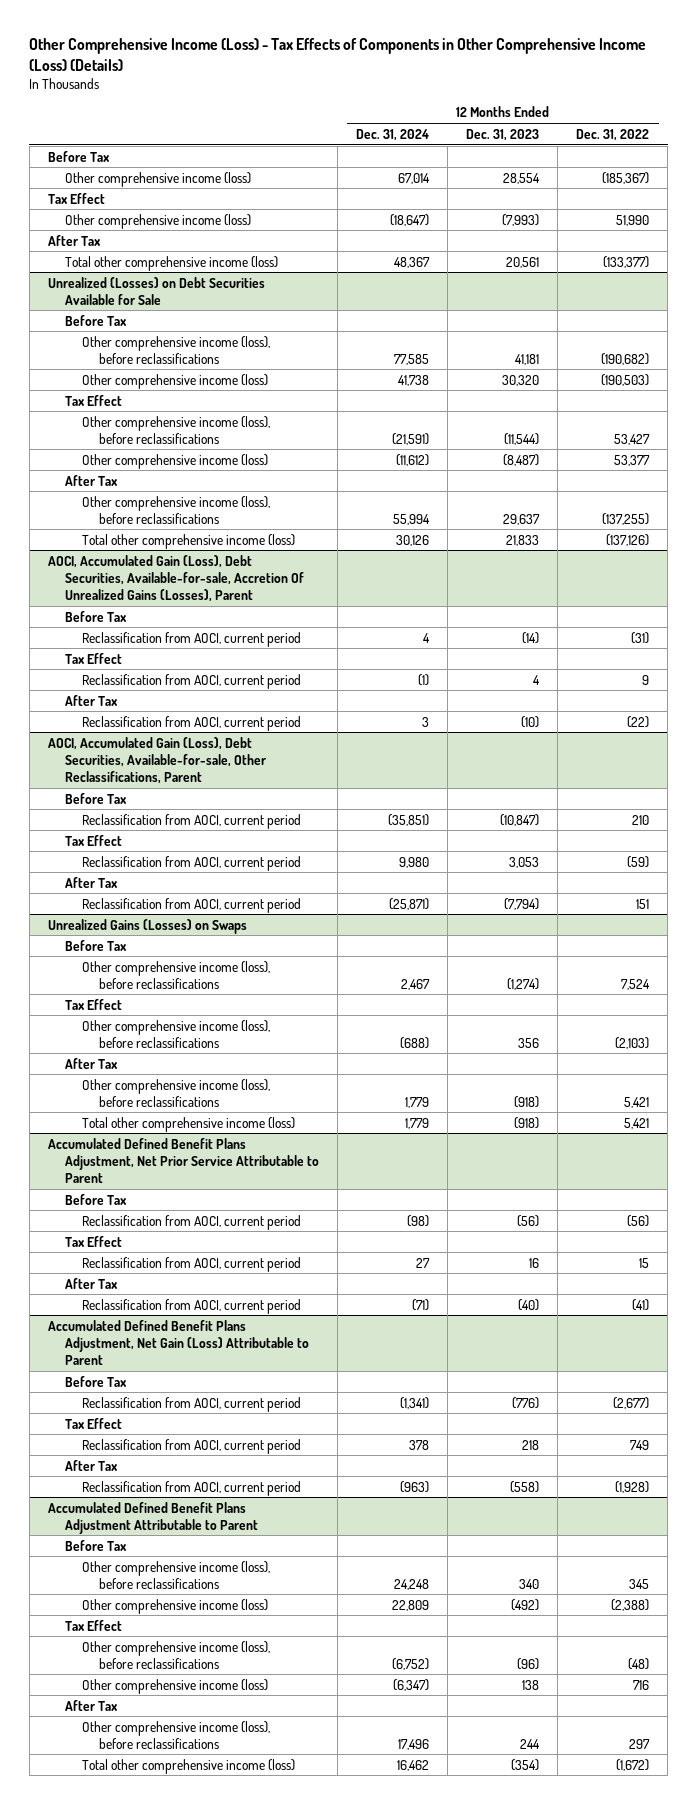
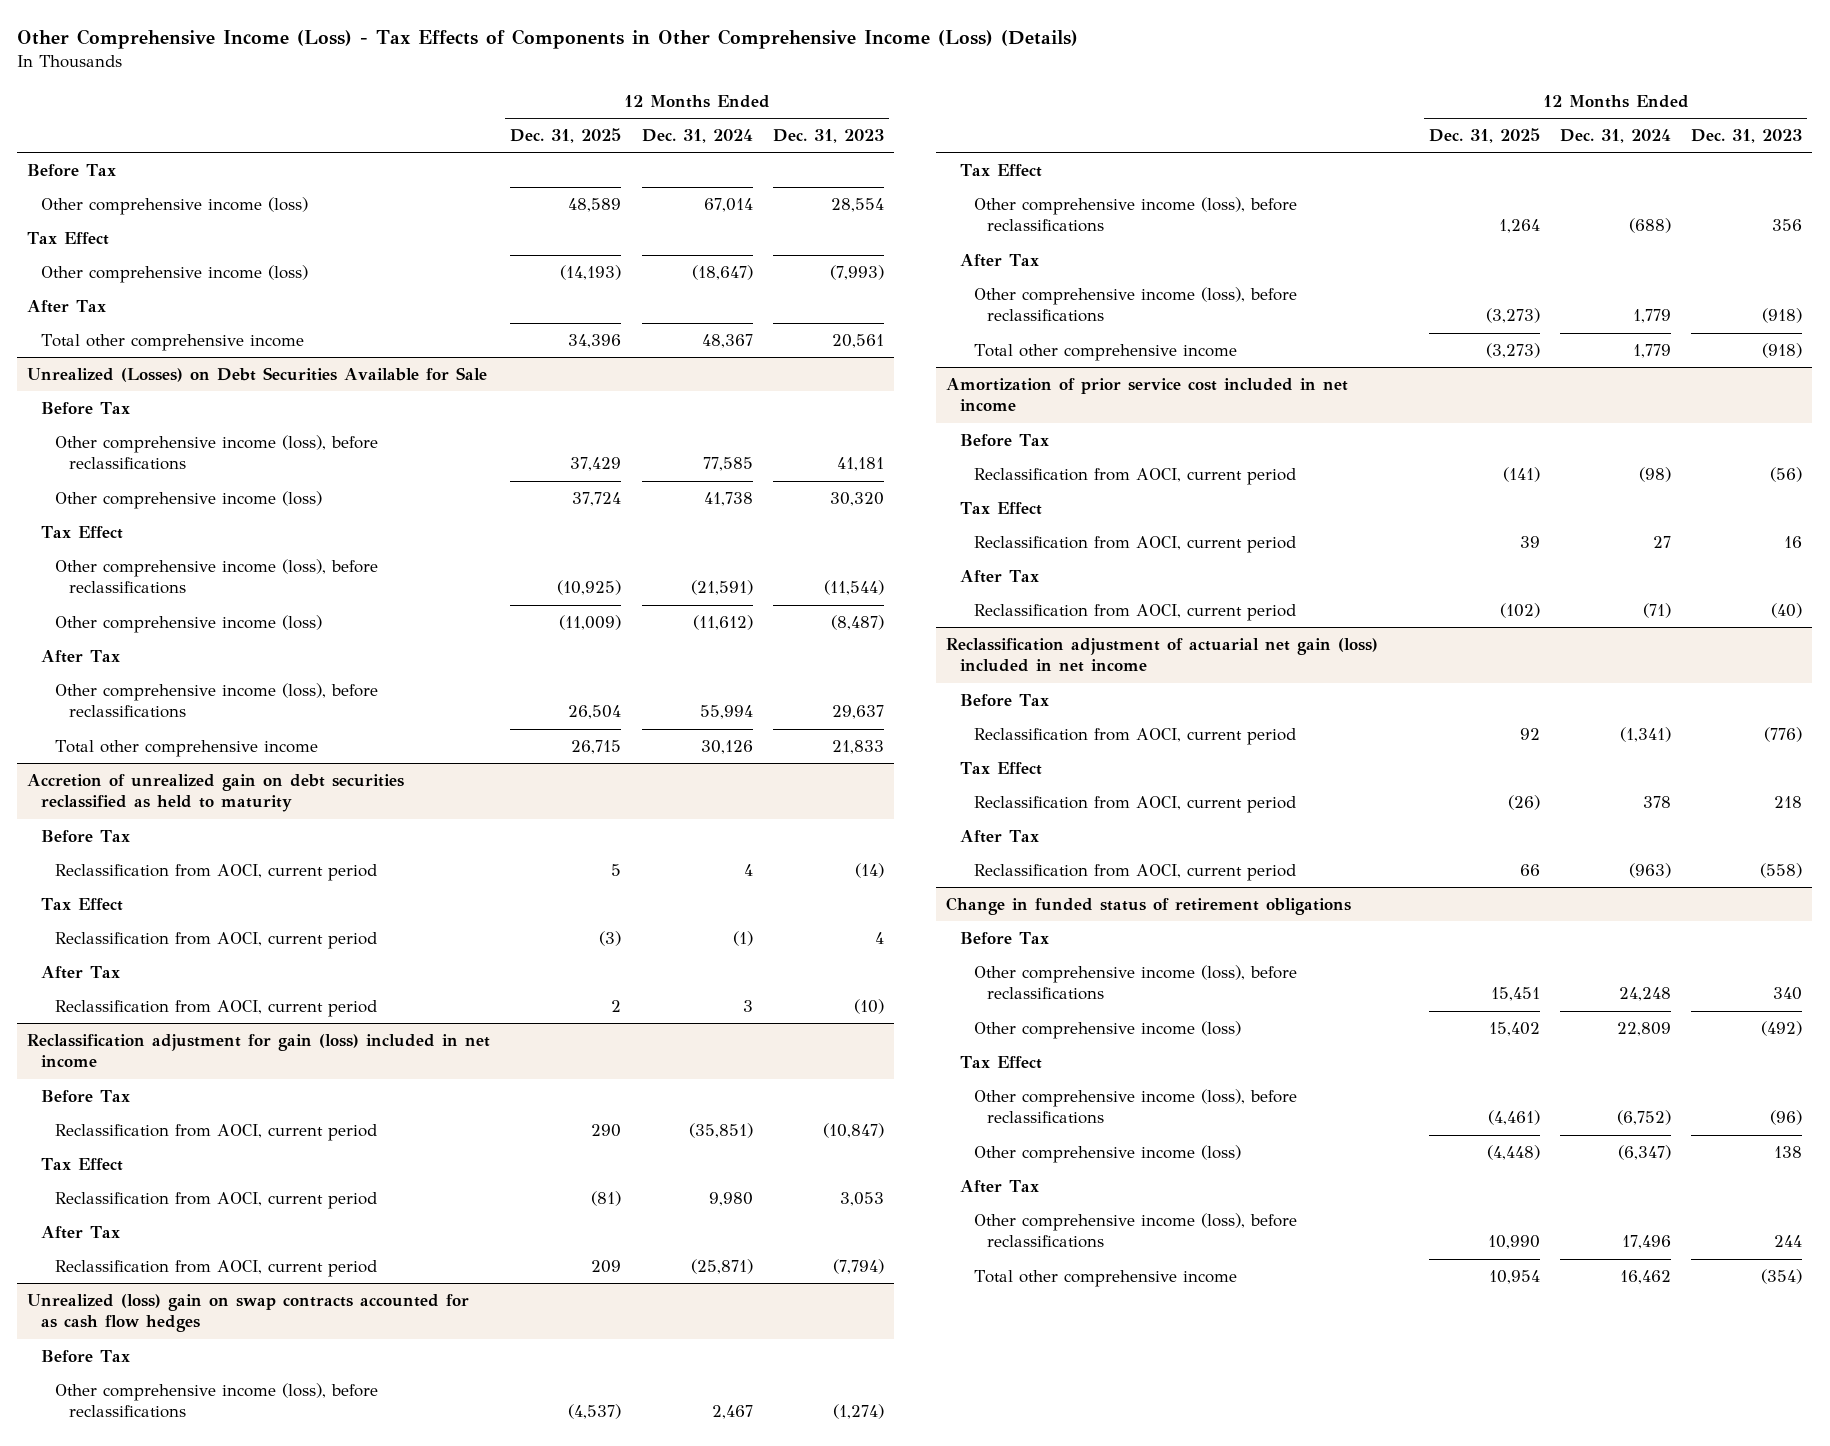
[576,128,650,141] Dec. 31, 2022 -> none
none -> [510,128,622,144] Dec. 31, 2025
[64,255,278,271] Total other comprehensive income (loss) -> [41,334,305,352] Total other comprehensive income
[82,533,296,549] Total other comprehensive income (loss) -> [54,740,318,758] Total other comprehensive income
[47,554,304,602] AOCI, Accumulated Gain (Loss), Debt Securities, Available-for-sale, Accretion Of Unrealized Gains (Losses), Parent -> [27,774,405,813] Accretion of unrealized gain on debt securities reclassified as held to maturity
[47,736,267,784] AOCI, Accumulated Gain (Loss), Debt Securities, Available-for-sale, Other Reclassifications, Parent -> [27,1034,491,1068] Reclassification adjustment for gain (loss) included in net income
[47,918,247,934] Unrealized Gains (Losses) on Swaps -> [27,1294,470,1333] Unrealized (loss) gain on swap contracts accounted for as cash flow hedges
[82,1116,296,1132] Total other comprehensive income (loss) -> [973,344,1237,362] Total other comprehensive income
[47,1137,319,1183] Accumulated Defined Benefit Plans Adjustment, Net Prior Service Attributable to Parent -> [946,378,1349,412] Amortization of prior service cost included in net income
[47,1319,309,1365] Accumulated Defined Benefit Plans Adjustment, Net Gain (Loss) Attributable to Parent -> [946,638,1379,673] Reclassification adjustment of actuarial net gain (loss) included in net income
[47,1501,258,1534] Accumulated Defined Benefit Plans Adjustment Attributable to Parent -> [946,897,1352,916] Change in funded status of retirement obligations
[82,1758,296,1774] Total other comprehensive income (loss) -> [973,1270,1237,1288] Total other comprehensive income

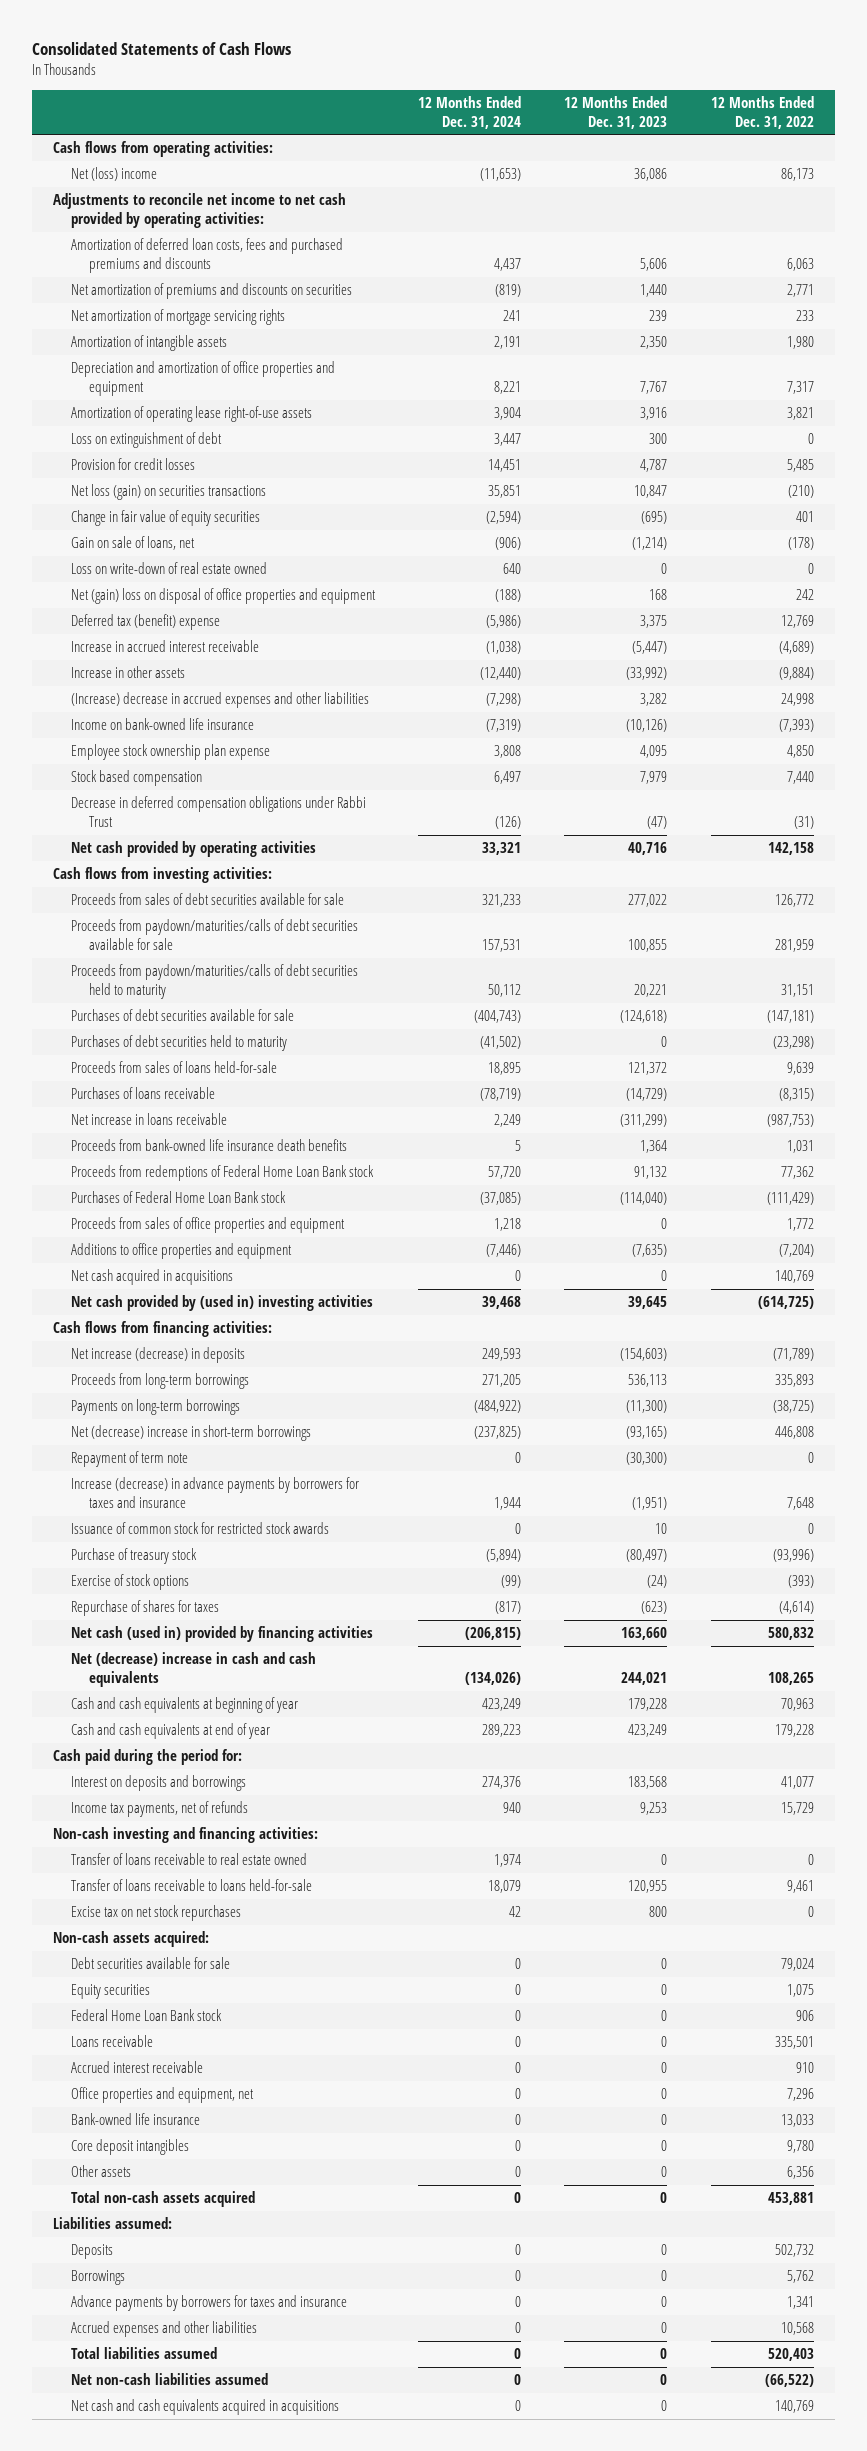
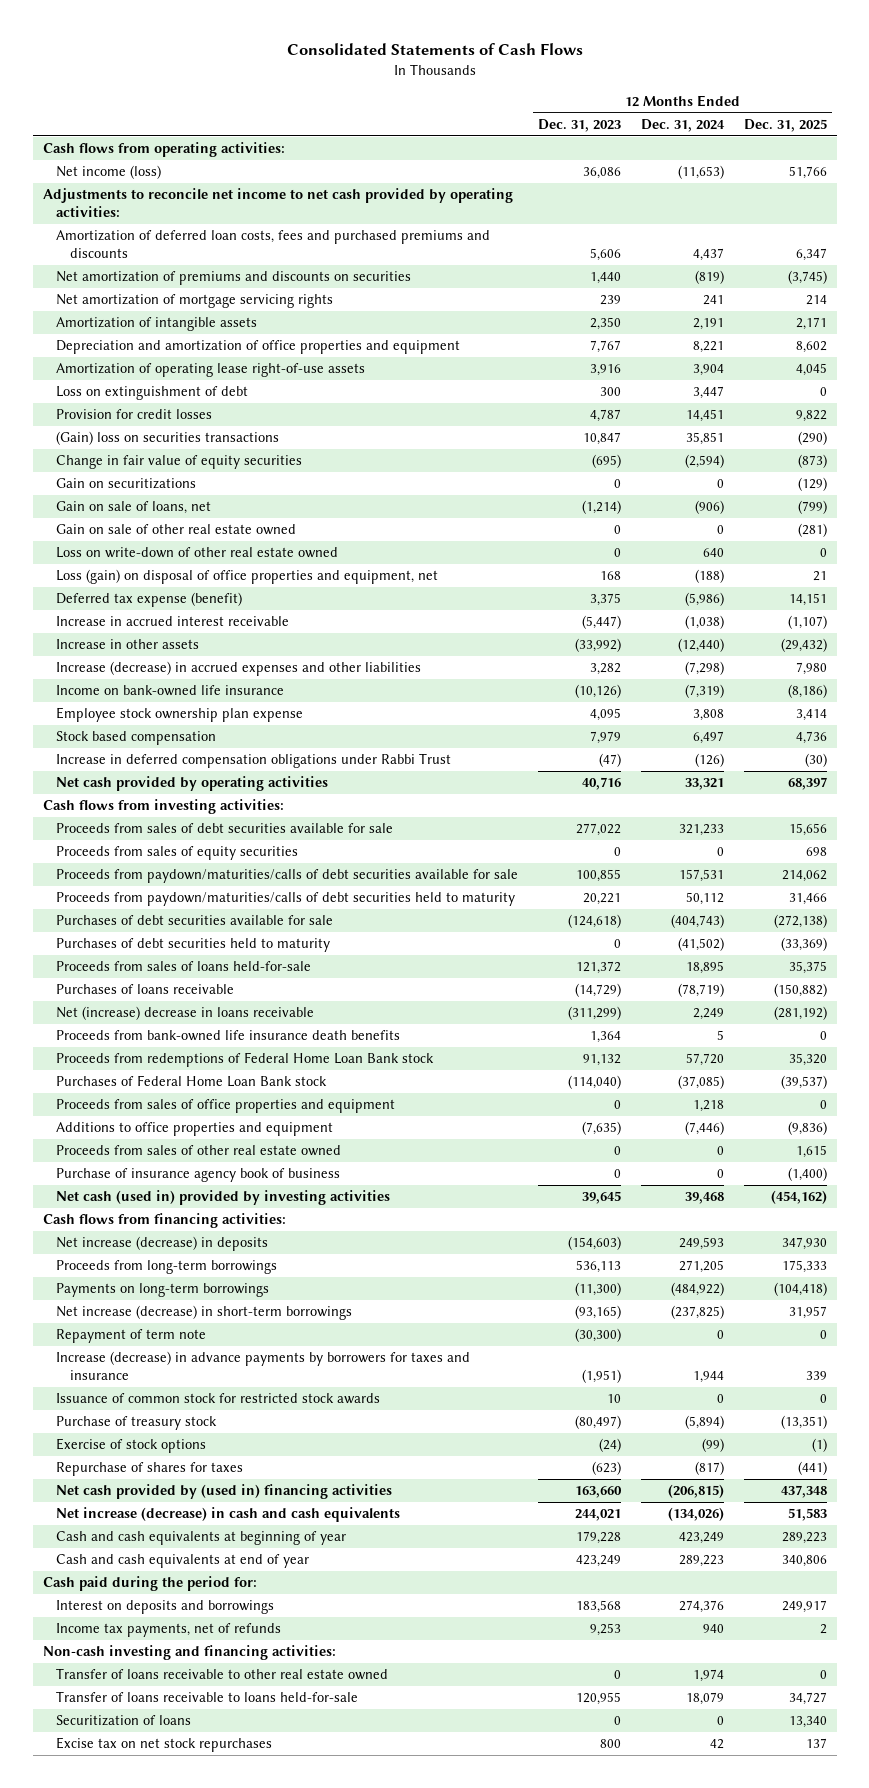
[710,95,814,129] 12 Months Ended Dec. 31, 2022 -> none
none -> [743,118,827,132] Dec. 31, 2025
[71,167,158,182] Net (loss) income -> [56,165,162,180] Net income (loss)
[71,484,267,501] Net loss (gain) on securities transactions -> [56,431,280,446] (Gain) loss on securities transactions
none -> [56,478,197,490] Gain on securitizations
[71,562,268,575] Loss on write-down of real estate owned -> [56,524,297,536] Gain on sale of other real estate owned
[503,563,522,575] 640 -> [717,525,725,535] 0
none -> [56,547,339,559] Loss on write-down of other real estate owned
[71,588,377,605] Net (gain) loss on disposal of office properties and equipment -> [56,569,439,585] Loss (gain) on disposal of office properties and equipment, net
[71,614,221,631] Deferred tax (benefit) expense -> [56,592,243,608] Deferred tax expense (benefit)
[71,692,370,709] (Increase) decrease in accrued expenses and other liabilities -> [56,661,422,677] Increase (decrease) in accrued expenses and other liabilities
[71,796,367,828] Decrease in deferred compensation obligations under Rabbi Trust -> [56,753,452,769] Increase in deferred compensation obligations under Rabbi Trust
none -> [56,846,299,861] Proceeds from sales of equity securities
[71,1113,228,1126] Net increase in loans receivable -> [56,1006,315,1021] Net (increase) decrease in loans receivable
[71,1269,234,1286] Net cash acquired in acquisitions -> none
none -> [56,1145,342,1157] Proceeds from sales of other real estate owned
none -> [56,1168,341,1183] Purchase of insurance agency book of business
[71,1295,374,1312] Net cash provided by (used in) investing activities -> [56,1190,391,1206] Net cash (used in) provided by investing activities
[71,1425,312,1442] Net (decrease) increase in short-term borrowings -> [56,1305,353,1321] Net increase (decrease) in short-term borrowings
[71,1626,374,1643] Net cash (used in) provided by financing activities -> [56,1484,393,1500] Net cash provided by (used in) financing activities
[71,1652,317,1688] Net (decrease) increase in cash and cash equivalents -> [56,1507,401,1523] Net increase (decrease) in cash and cash equivalents
[71,1853,308,1866] Transfer of loans receivable to real estate owned -> [56,1668,389,1681] Transfer of loans receivable to other real estate owned
none -> [56,1715,192,1727] Securitization of loans
[53,1931,210,1948] Non-cash assets acquired: -> none
[71,1957,231,1970] Debt securities available for sale -> none
[71,1984,151,2000] Equity securities -> none
[71,2009,223,2022] Federal Home Loan Bank stock -> none
[71,2035,154,2048] Loans receivable -> none
[71,2061,204,2074] Accrued interest receivable -> none
[71,2087,255,2104] Office properties and equipment, net -> none
[71,2113,201,2126] Bank-owned life insurance -> none
[71,2139,190,2156] Core deposit intangibles -> none
[71,2165,132,2178] Other assets -> none
[71,2191,256,2208] Total non-cash assets acquired -> none
[53,2217,173,2230] Liabilities assumed: -> none
[71,2244,114,2260] Deposits -> none
[71,2270,126,2286] Borrowings -> none
[71,2295,348,2312] Advance payments by borrowers for taxes and insurance -> none
[71,2321,258,2338] Accrued expenses and other liabilities -> none
[71,2347,218,2360] Total liabilities assumed -> none
[71,2373,269,2386] Net non-cash liabilities assumed -> none
[71,2399,340,2416] Net cash and cash equivalents acquired in acquisitions -> none

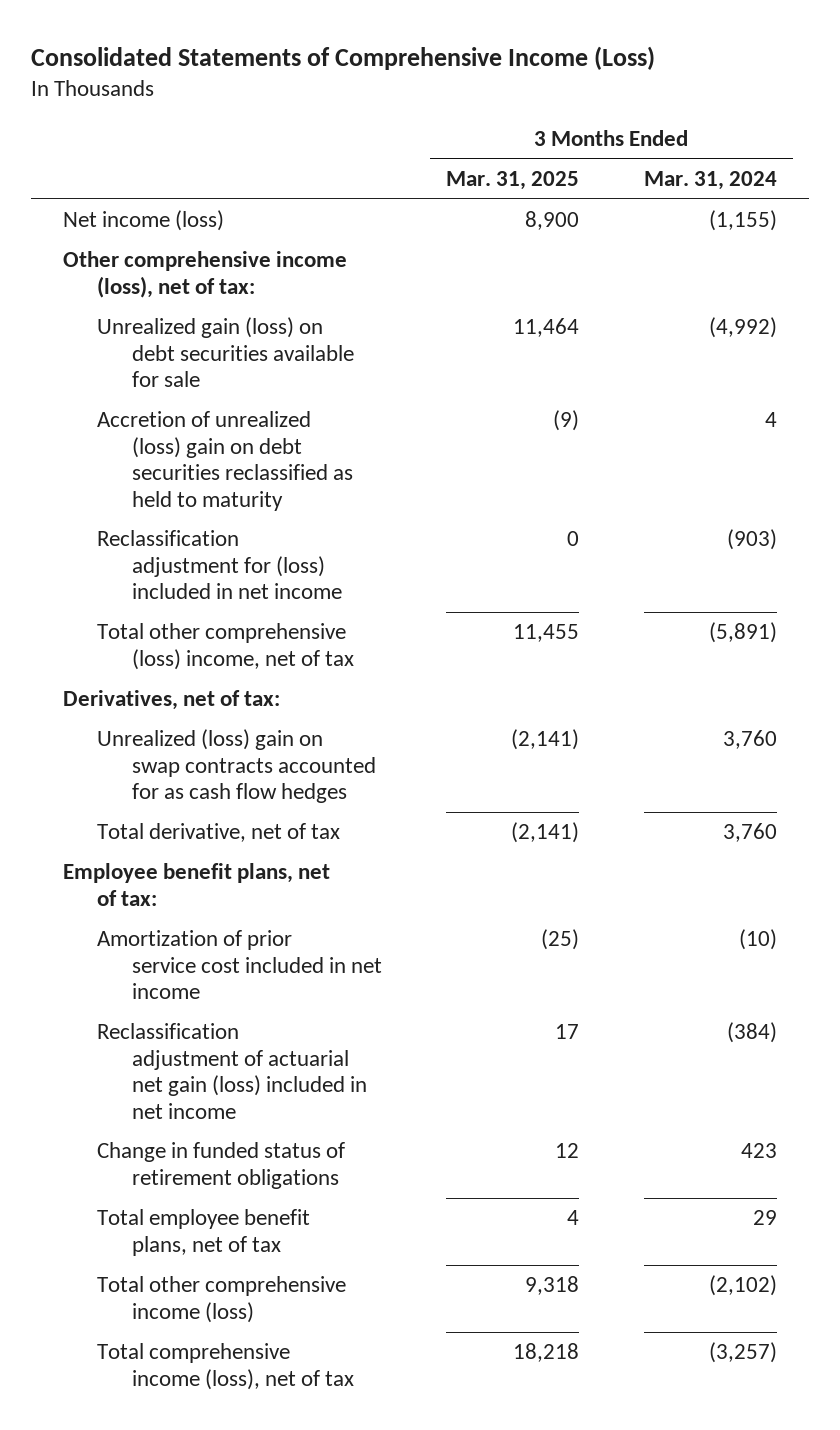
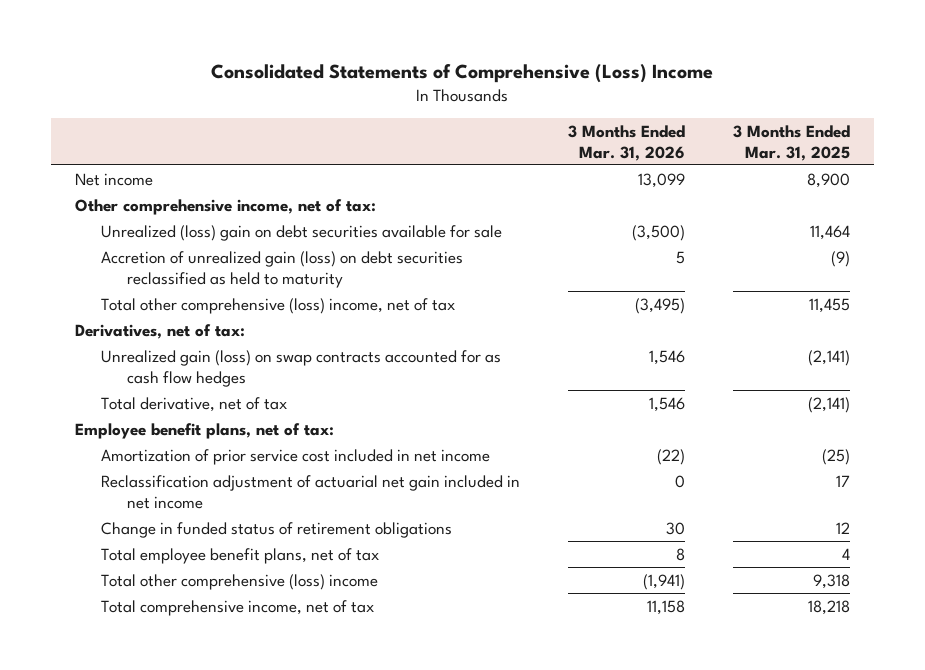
[30,45,655,70] Consolidated Statements of Comprehensive Income (Loss) -> [211,63,714,83] Consolidated Statements of Comprehensive (Loss) Income
[643,171,777,191] Mar. 31, 2024 -> none
none -> [567,124,685,161] 3 Months Ended Mar. 31, 2026
[97,530,342,600] Reclassification adjustment for (loss) included in net income -> none
[63,210,225,232] Net income (loss) -> [74,172,153,186] Net income
[63,251,348,298] Other comprehensive income (loss), net of tax: -> [74,198,376,215] Other comprehensive income, net of tax:
[97,317,354,388] Unrealized gain (loss) on debt securities available for sale -> [100,224,502,241] Unrealized (loss) gain on debt securities available for sale
[97,411,353,511] Accretion of unrealized (loss) gain on debt securities reclassified as held to maturity -> [100,250,463,288] Accretion of unrealized gain (loss) on debt securities reclassified as held to maturity
[97,729,376,804] Unrealized (loss) gain on swap contracts accounted for as cash flow hedges -> [100,349,501,387] Unrealized gain (loss) on swap contracts accounted for as cash flow hedges
[97,1023,367,1119] Reclassification adjustment of actuarial net gain (loss) included in net income -> [100,474,520,509] Reclassification adjustment of actuarial net gain included in net income
[97,1276,347,1323] Total other comprehensive income (loss) -> [100,573,378,590] Total other comprehensive (loss) income
[97,1343,354,1390] Total comprehensive income (loss), net of tax -> [100,599,374,616] Total comprehensive income, net of tax

